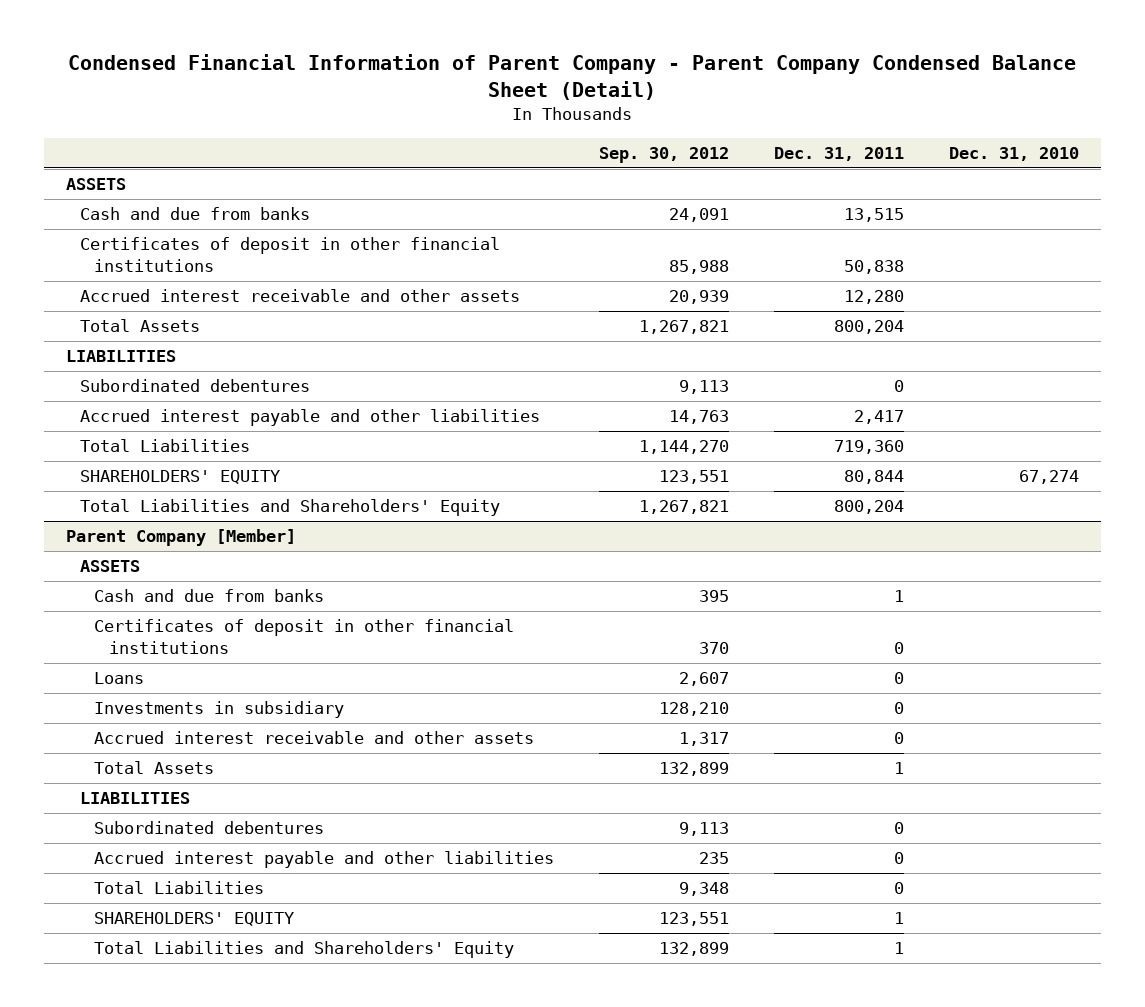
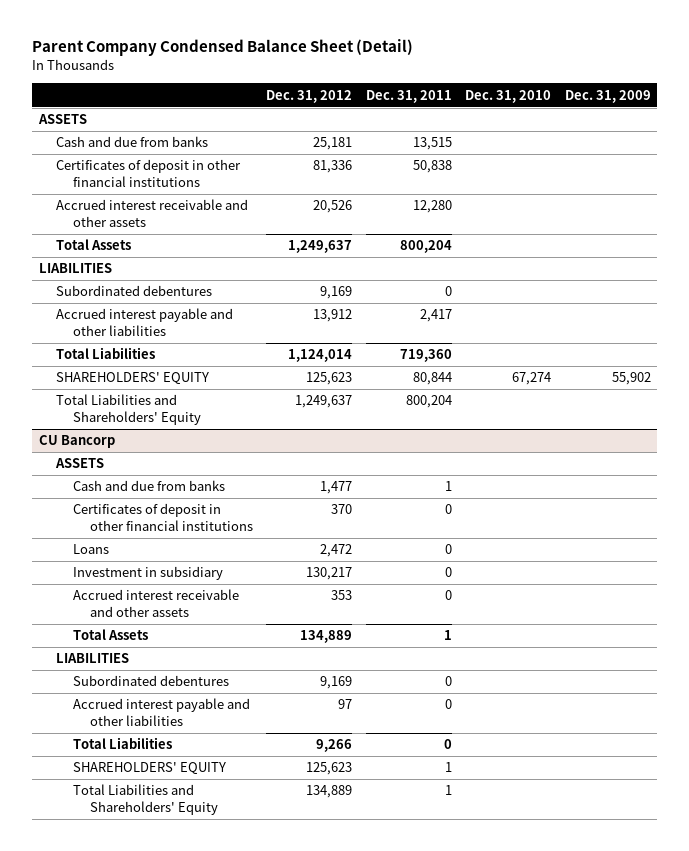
[68,54,1077,101] Condensed Financial Information of Parent Company - Parent Company Condensed Balance Sheet (Detail) -> [31,39,413,57] Parent Company Condensed Balance Sheet (Detail)
[599,146,730,163] Sep. 30, 2012 -> none
none -> [266,89,353,103] Dec. 31, 2012
none -> [564,89,651,103] Dec. 31, 2009
[66,529,297,547] Parent Company [Member] -> none
none -> [38,435,115,449] CU Bancorp
[94,701,345,719] Investments in subsidiary -> [72,566,223,581] Investment in subsidiary

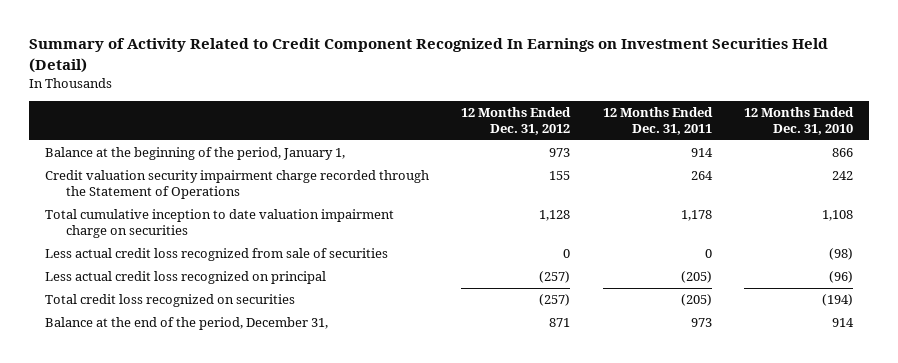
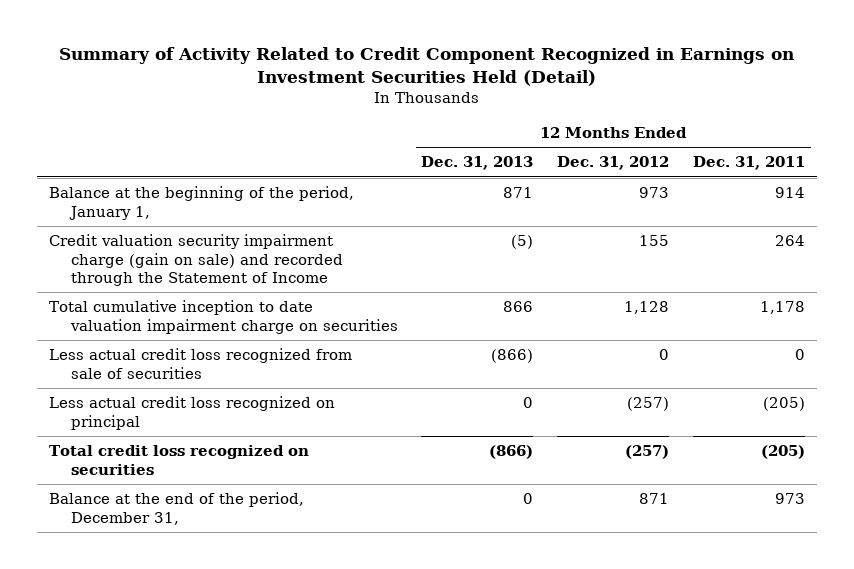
[28,38,828,73] Summary of Activity Related to Credit Component Recognized In Earnings on Investment Securities Held (Detail) -> [59,47,795,87] Summary of Activity Related to Credit Component Recognized in Earnings on Investment Securities Held (Detail)
[743,106,854,136] 12 Months Ended Dec. 31, 2010 -> none
none -> [421,156,534,171] Dec. 31, 2013
[45,170,430,200] Credit valuation security impairment charge recorded through the Statement of Operations -> [49,234,343,287] Credit valuation security impairment charge (gain on sale) and recorded through the Statement of Income

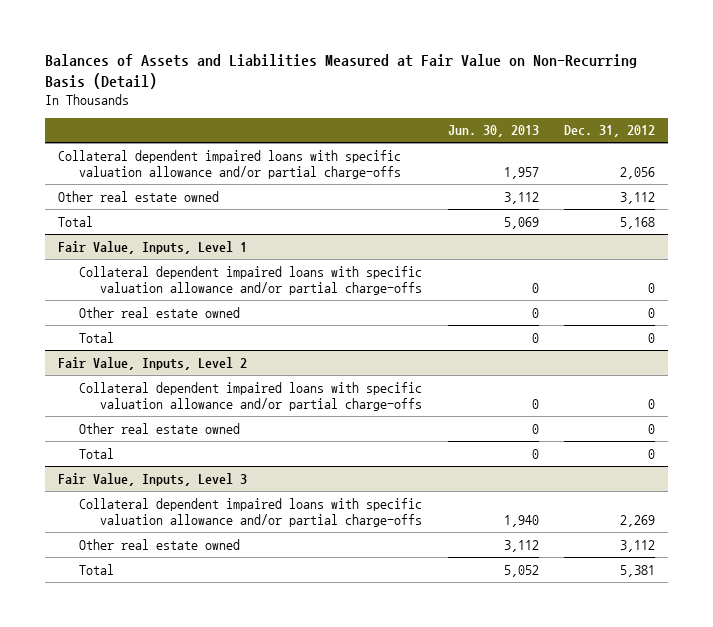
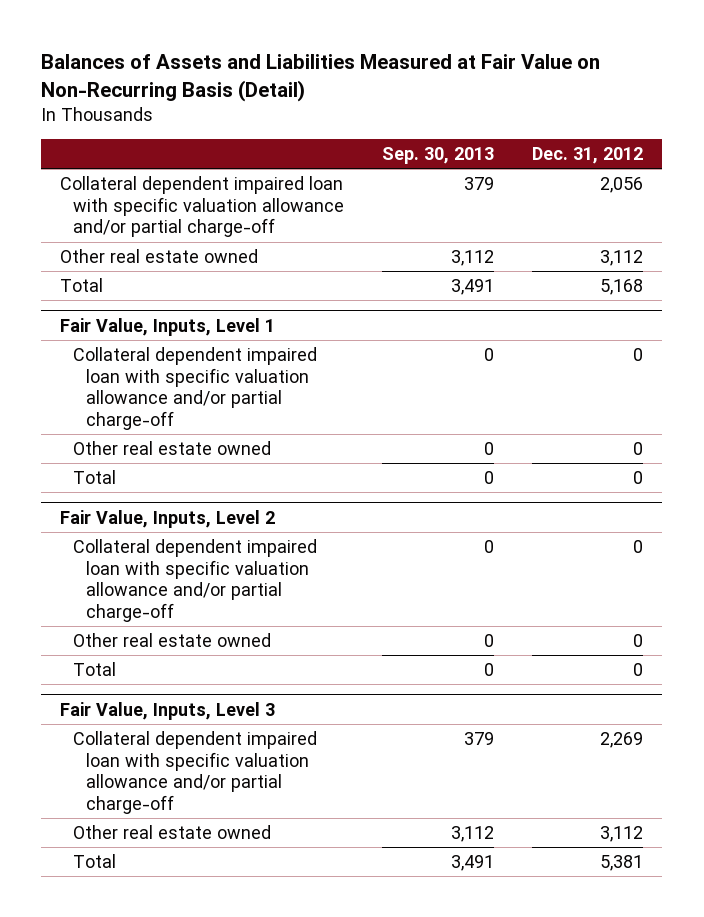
[447,125,539,138] Jun. 30, 2013 -> none
none -> [382,146,495,164] Sep. 30, 2013
[57,149,401,180] Collateral dependent impaired loans with specific valuation allowance and/or partial charge-offs -> [60,176,345,238] Collateral dependent impaired loan with specific valuation allowance and/or partial charge-off
[78,265,423,296] Collateral dependent impaired loans with specific valuation allowance and/or partial charge-offs -> [73,347,318,430] Collateral dependent impaired loan with specific valuation allowance and/or partial charge-off
[78,381,423,412] Collateral dependent impaired loans with specific valuation allowance and/or partial charge-offs -> [73,539,318,622] Collateral dependent impaired loan with specific valuation allowance and/or partial charge-off
[78,497,423,528] Collateral dependent impaired loans with specific valuation allowance and/or partial charge-offs -> [73,731,318,814] Collateral dependent impaired loan with specific valuation allowance and/or partial charge-off

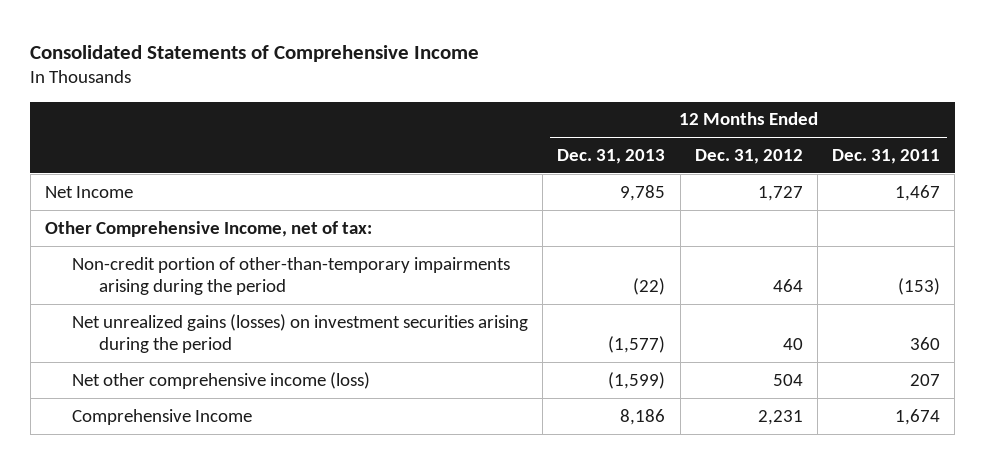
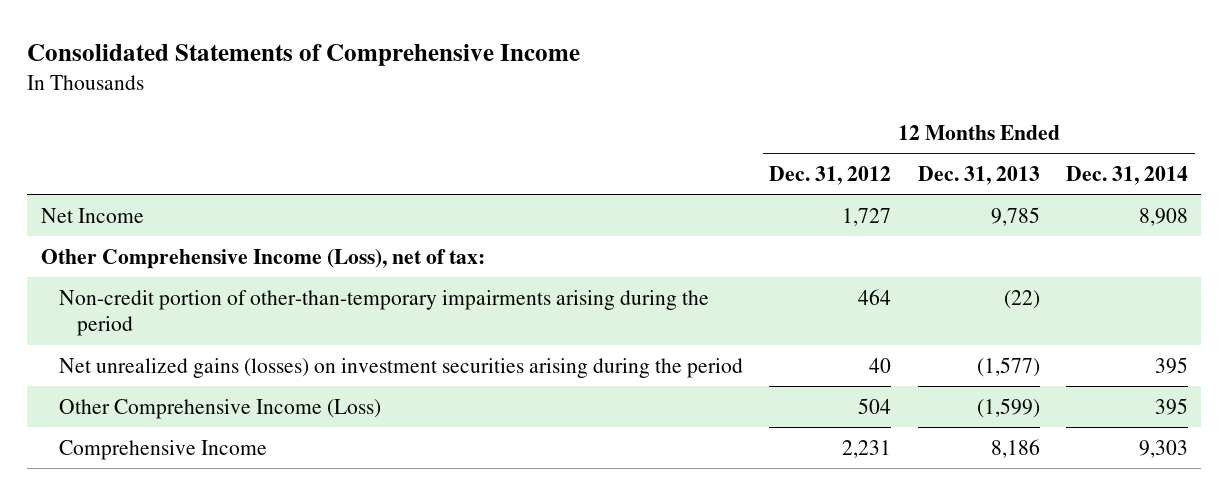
[832,149,941,165] Dec. 31, 2011 -> none
none -> [1066,165,1189,185] Dec. 31, 2014
[44,220,372,237] Other Comprehensive Income, net of tax: -> [40,248,485,269] Other Comprehensive Income (Loss), net of tax:
[72,371,371,389] Net other comprehensive income (loss) -> [58,398,381,419] Other Comprehensive Income (Loss)

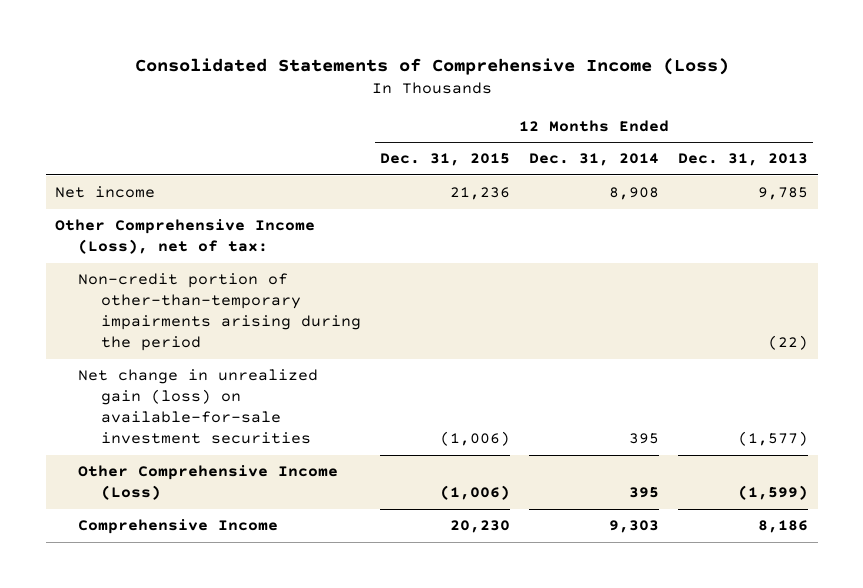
[27,44,581,67] Consolidated Statements of Comprehensive Income -> [134,58,729,76] Consolidated Statements of Comprehensive Income (Loss)
[769,165,892,185] Dec. 31, 2012 -> none
none -> [380,153,511,167] Dec. 31, 2015
[40,207,144,223] Net Income -> [55,186,156,199] Net income
[58,357,743,378] Net unrealized gains (losses) on investment securities arising during the period -> [78,369,319,445] Net change in unrealized gain (loss) on available-for-sale investment securities

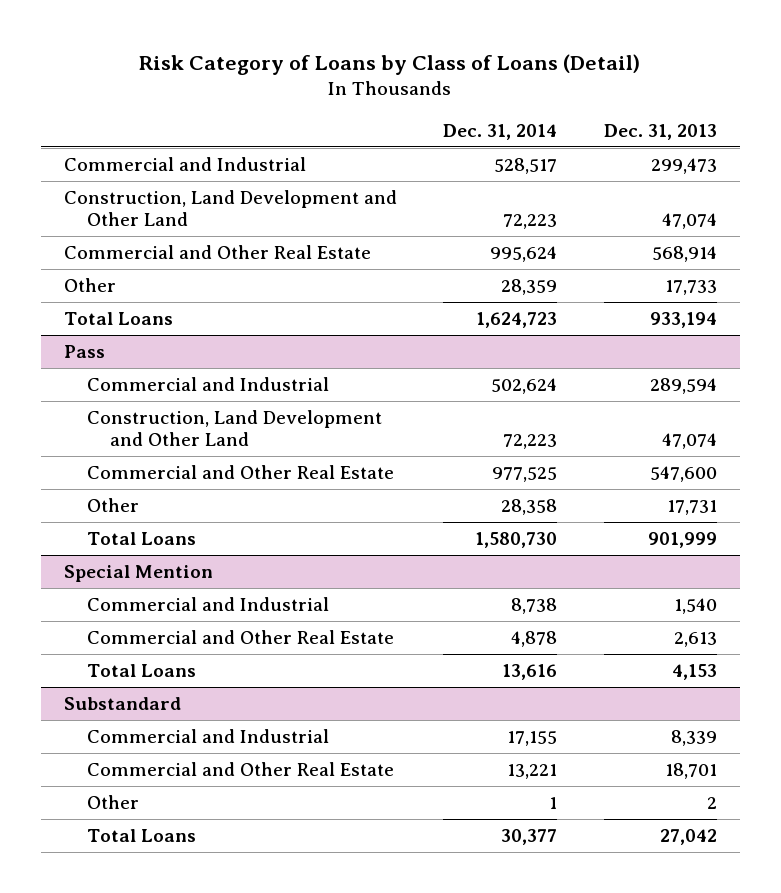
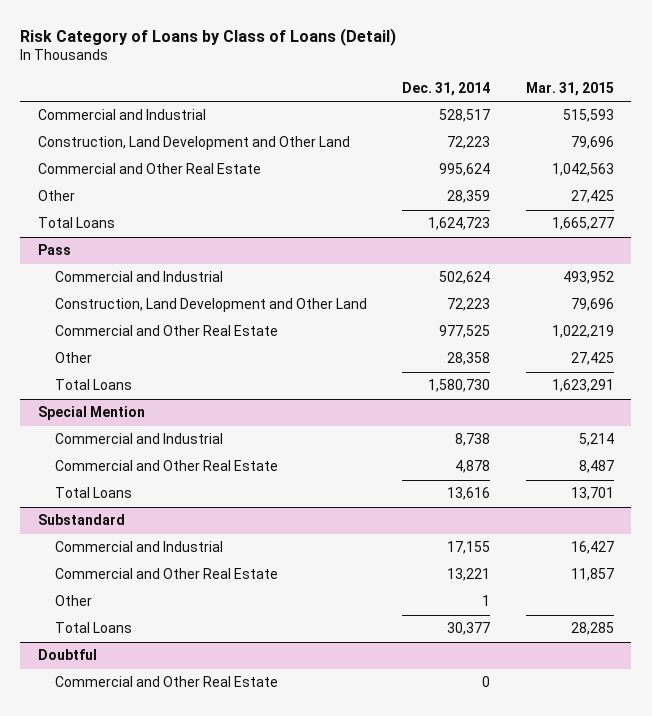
[603,123,717,140] Dec. 31, 2013 -> none
none -> [525,81,614,96] Mar. 31, 2015
none -> [37,649,97,661] Doubtful
none -> [54,676,278,688] Commercial and Other Real Estate

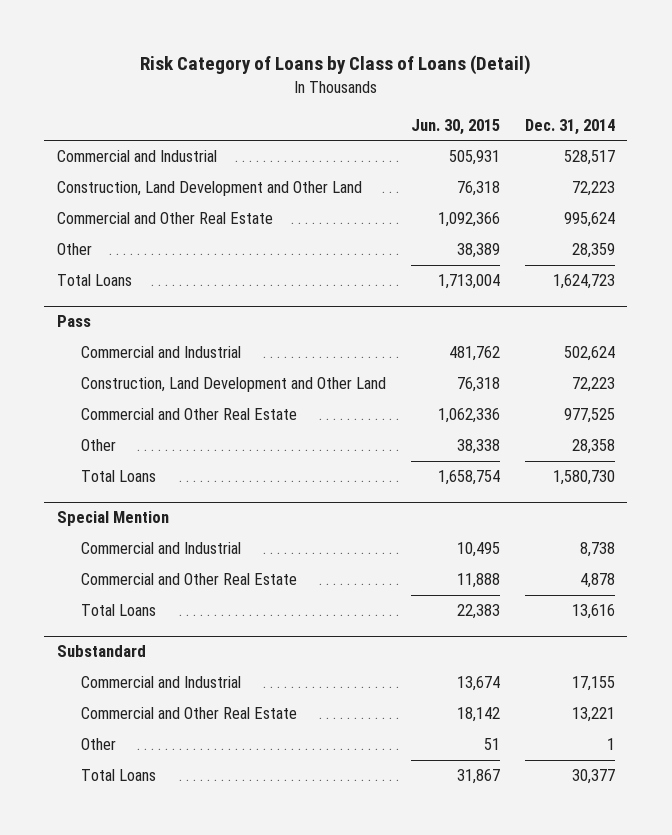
[525,81,614,96] Mar. 31, 2015 -> none
none -> [411,118,501,135] Jun. 30, 2015
[37,649,97,661] Doubtful -> none
[54,676,278,688] Commercial and Other Real Estate -> none

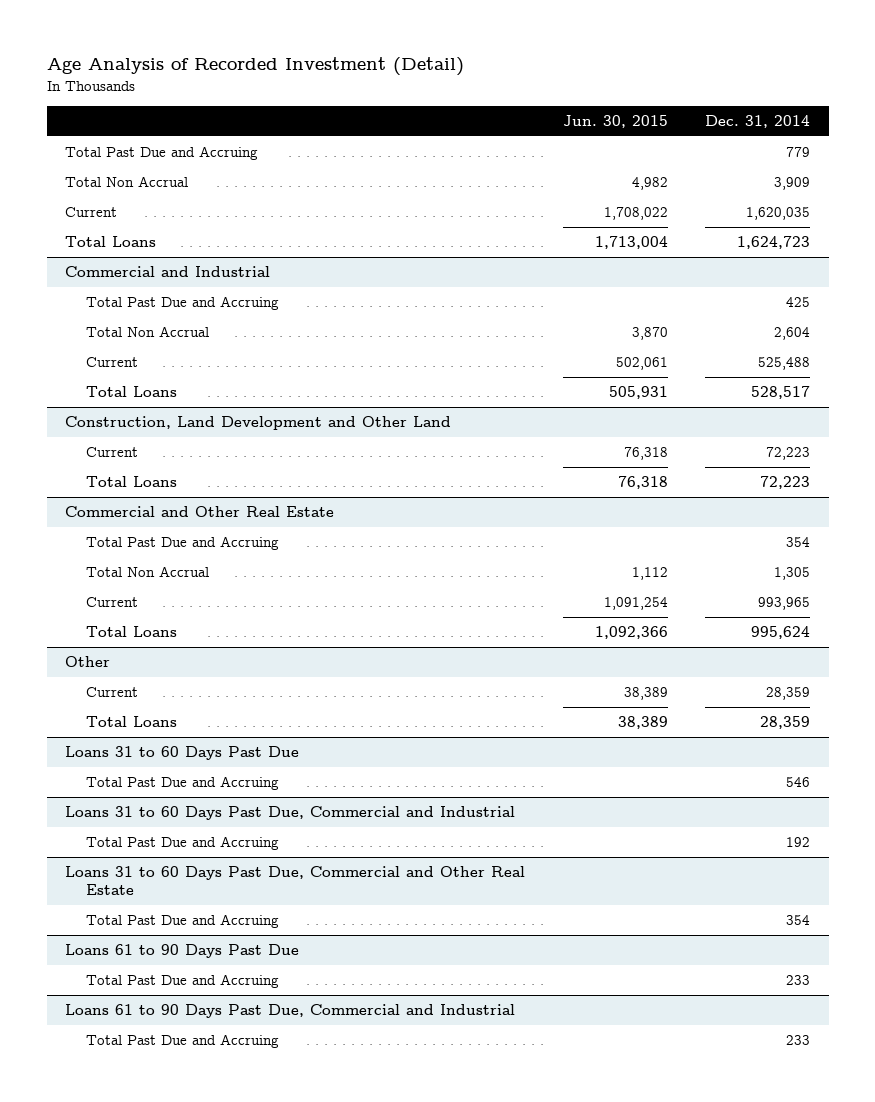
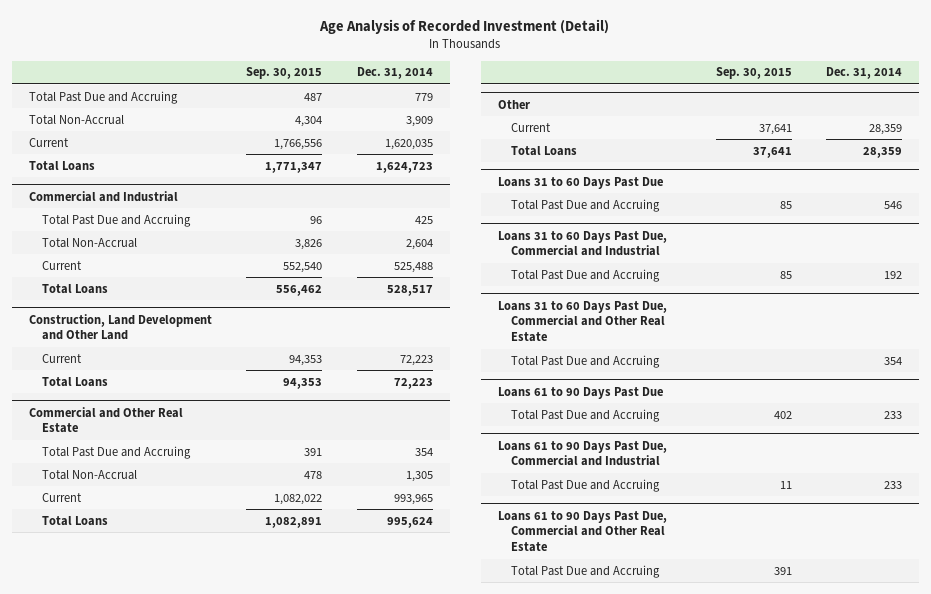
[562,115,668,129] Jun. 30, 2015 -> none
none -> [246,67,323,80] Sep. 30, 2015
[65,176,189,188] Total Non Accrual -> [28,114,124,125] Total Non-Accrual
[85,326,209,338] Total Non Accrual -> [42,237,138,248] Total Non-Accrual
[85,566,209,578] Total Non Accrual -> [42,469,138,480] Total Non-Accrual
none -> [498,510,668,553] Loans 61 to 90 Days Past Due, Commercial and Other Real Estate
none -> [511,564,661,578] Total Past Due and Accruing

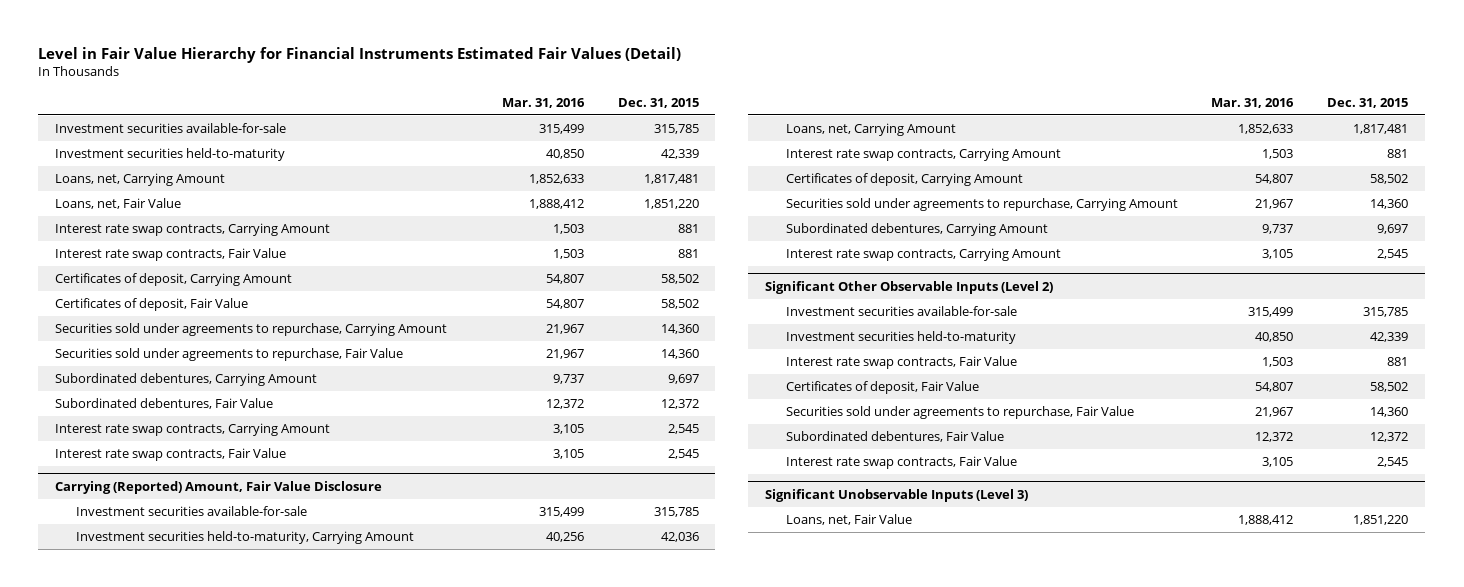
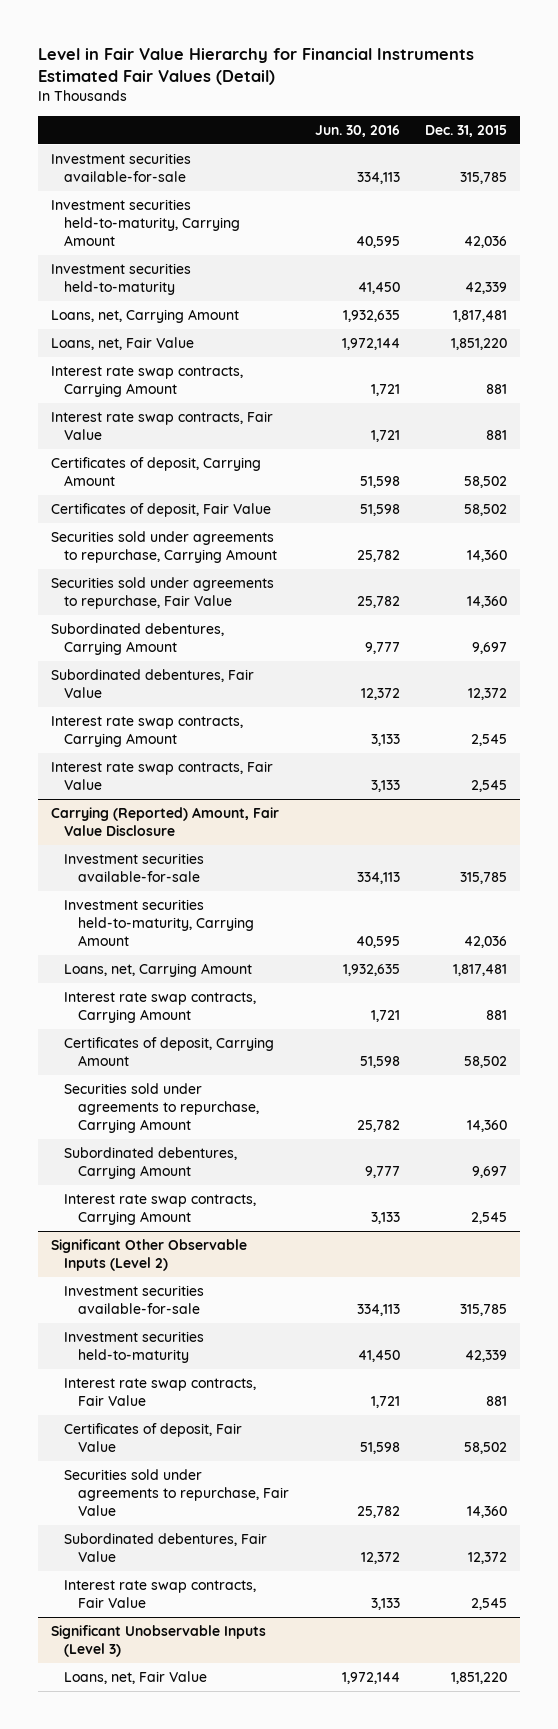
[501,97,585,108] Mar. 31, 2016 -> none
none -> [314,124,400,137] Jun. 30, 2016
none -> [50,199,241,247] Investment securities held-to-maturity, Carrying Amount

